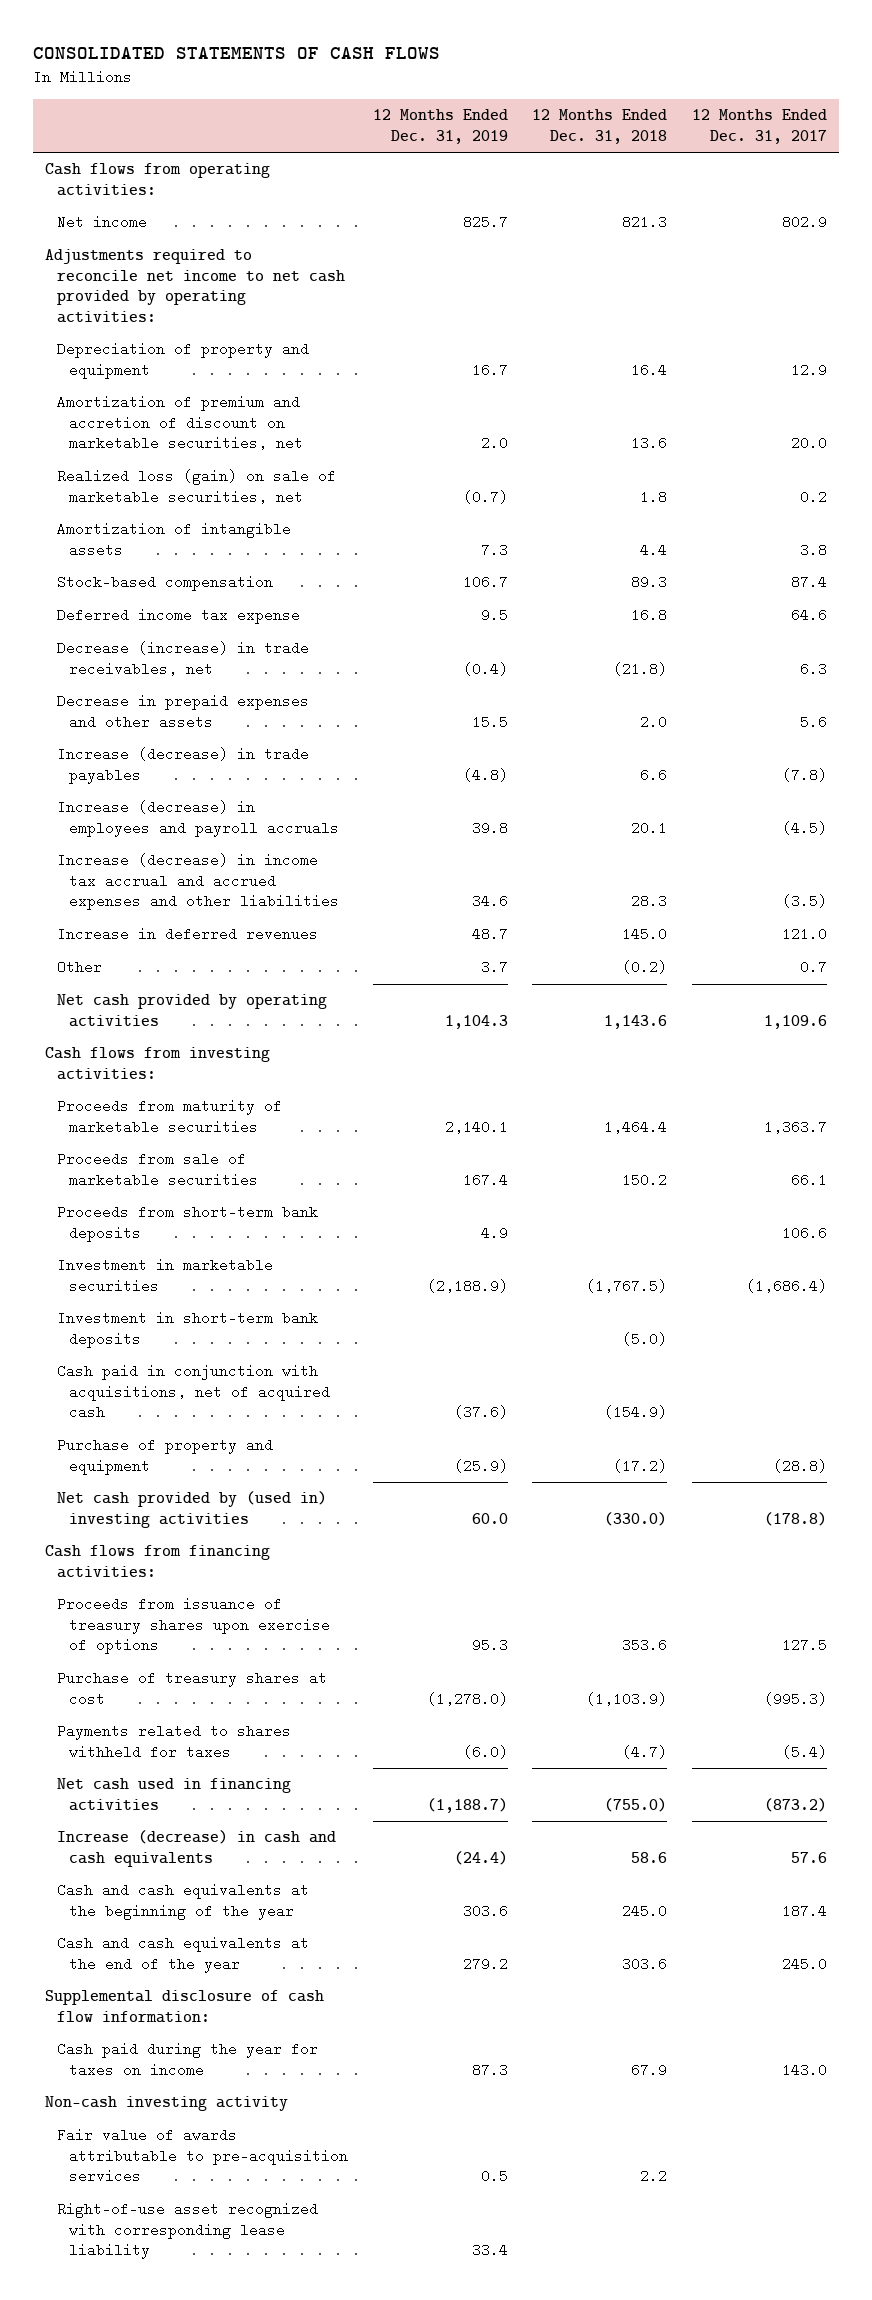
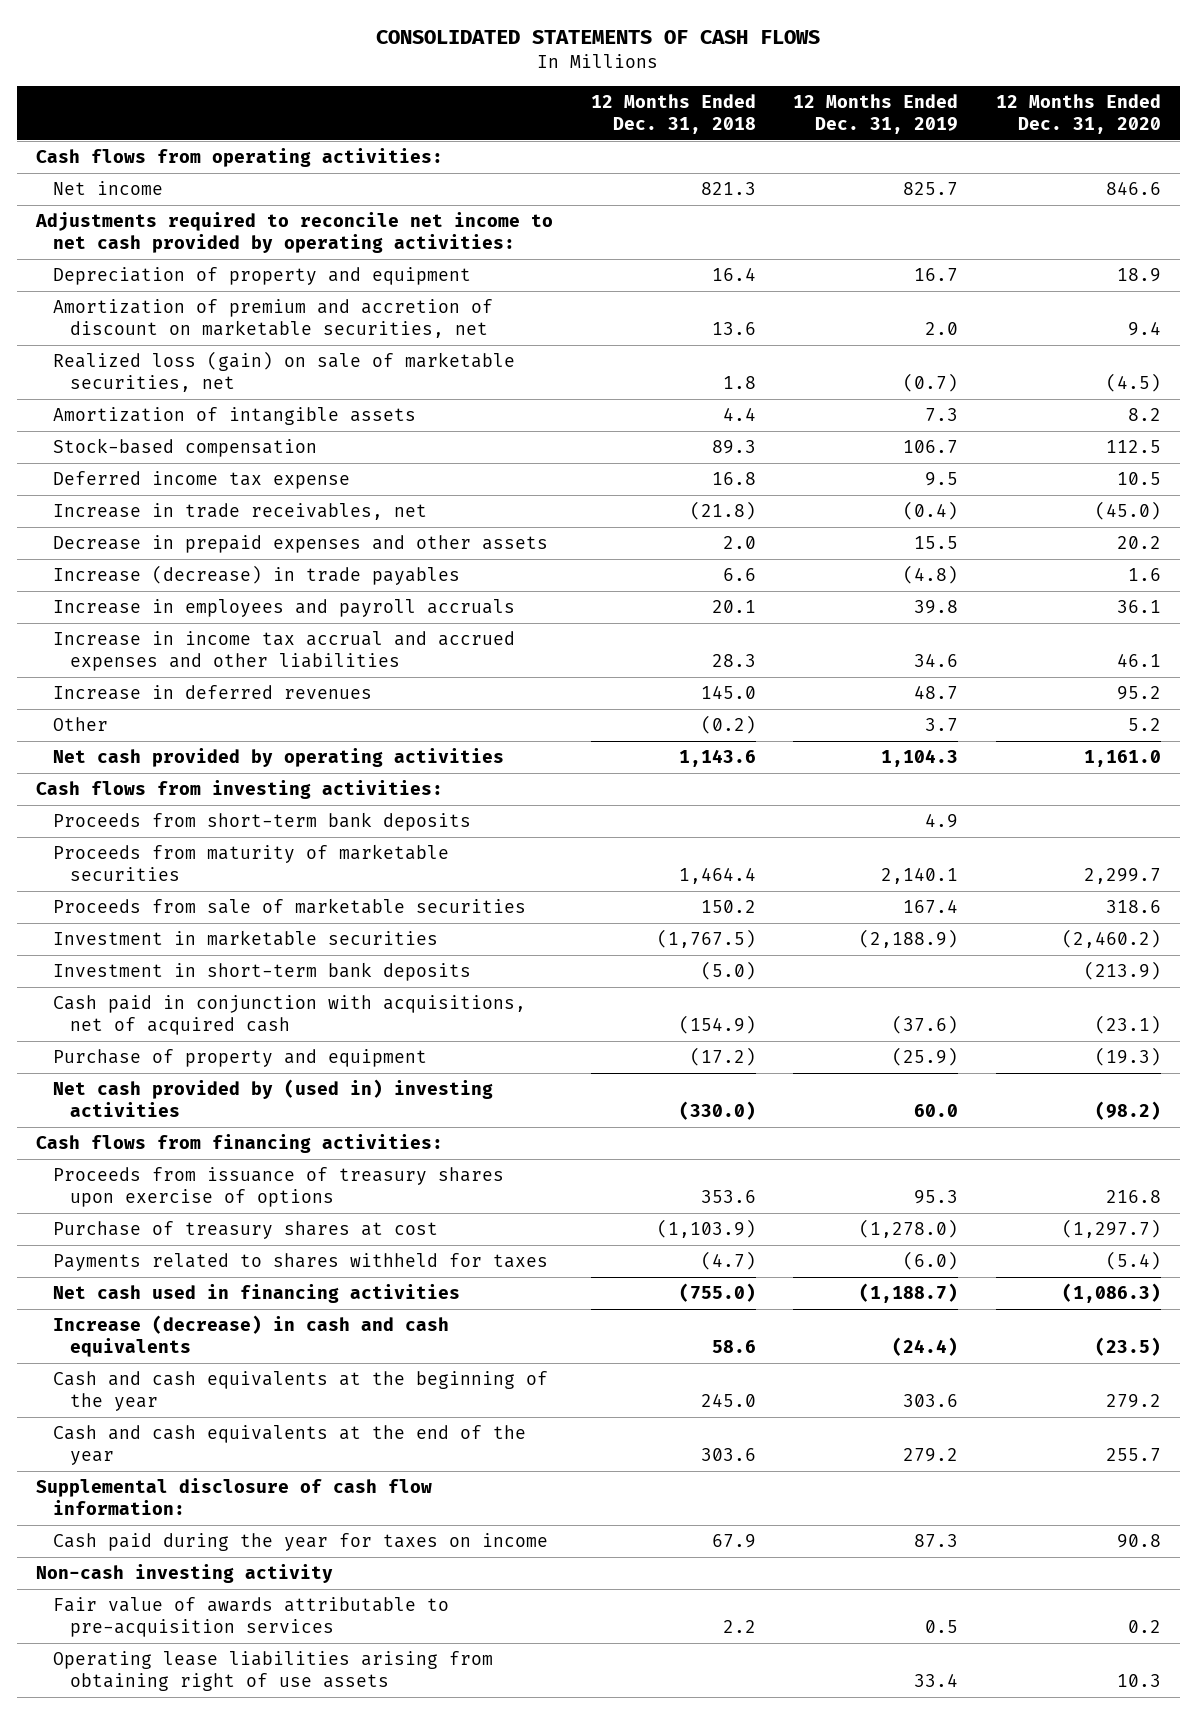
[691,109,827,144] 12 Months Ended Dec. 31, 2017 -> none
none -> [995,94,1161,134] 12 Months Ended Dec. 31, 2020
[57,641,310,676] Decrease (increase) in trade receivables, net -> [53,503,428,521] Increase in trade receivables, net
[57,800,340,837] Increase (decrease) in employees and payroll accruals -> [53,599,516,618] Increase in employees and payroll accruals
[57,853,340,911] Increase (decrease) in income tax accrual and accrued expenses and other liabilities -> [53,631,516,672] Increase in income tax accrual and accrued expenses and other liabilities
[57,1205,319,1242] Proceeds from short-term bank deposits -> [53,812,472,832] Proceeds from short-term bank deposits
[57,2202,319,2260] Right-of-use asset recognized with corresponding lease liability -> [53,1651,494,1692] Operating lease liabilities arising from obtaining right of use assets

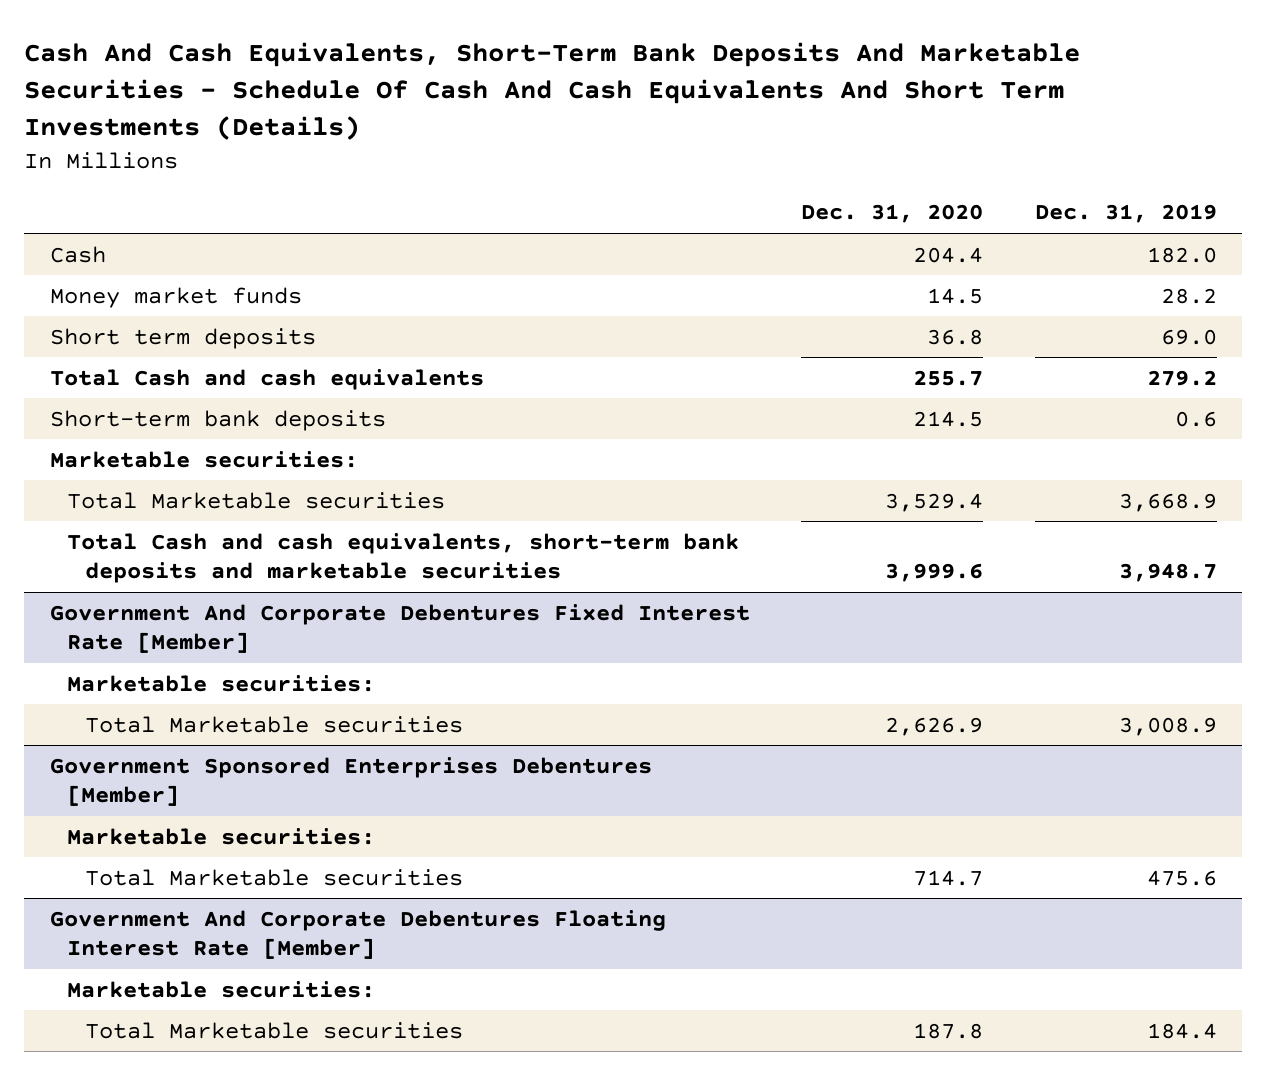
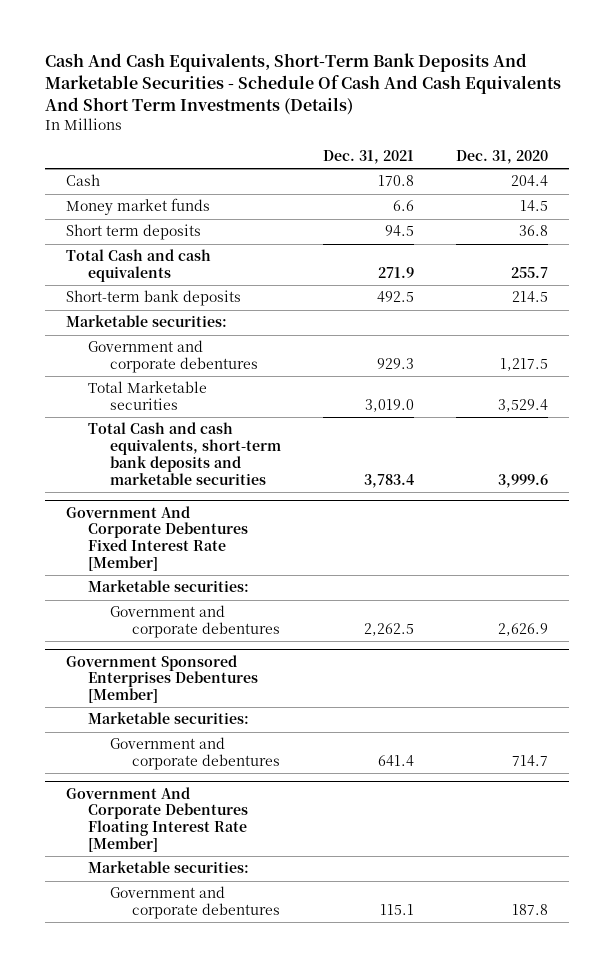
[1034,204,1217,224] Dec. 31, 2019 -> none
none -> [323,150,415,165] Dec. 31, 2021
none -> [88,340,259,374] Government and corporate debentures
[84,715,463,733] Total Marketable securities -> [110,605,281,639] Government and corporate debentures
[84,868,463,886] Total Marketable securities -> [110,737,281,771] Government and corporate debentures
[84,1021,463,1039] Total Marketable securities -> [110,886,281,920] Government and corporate debentures

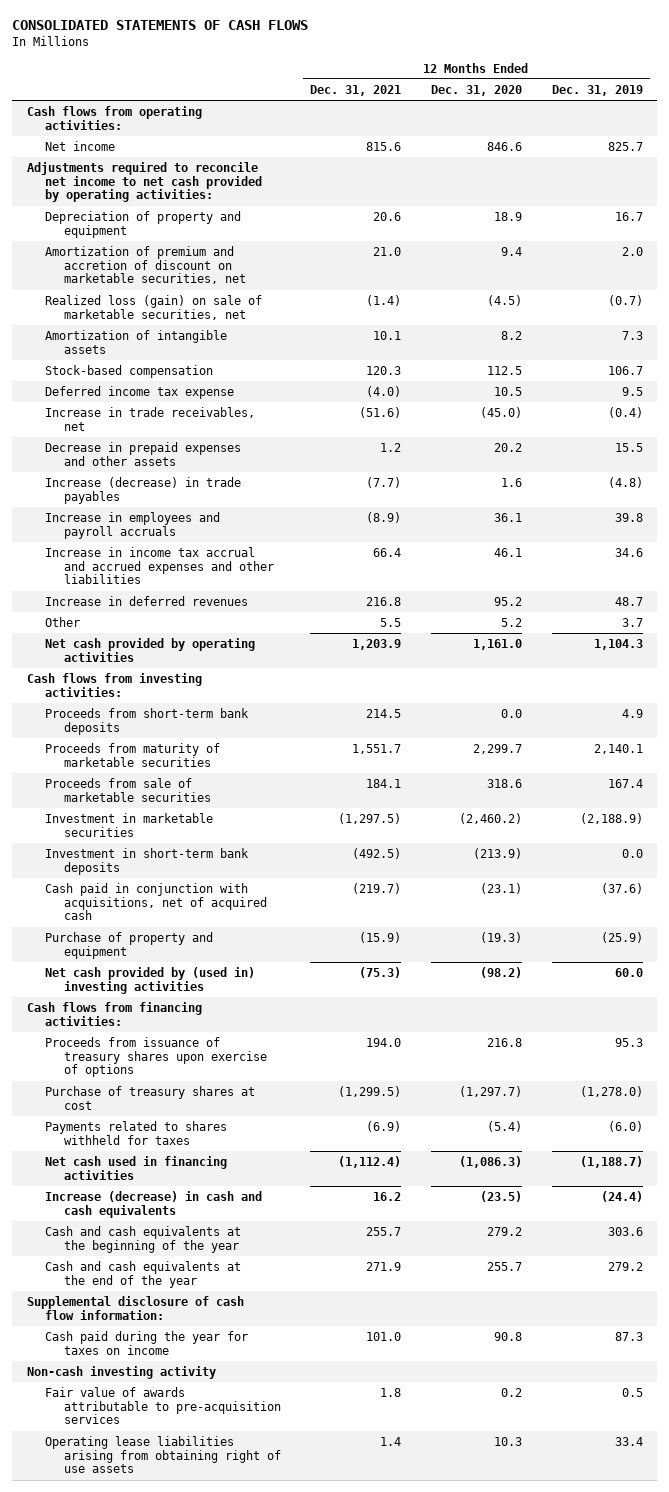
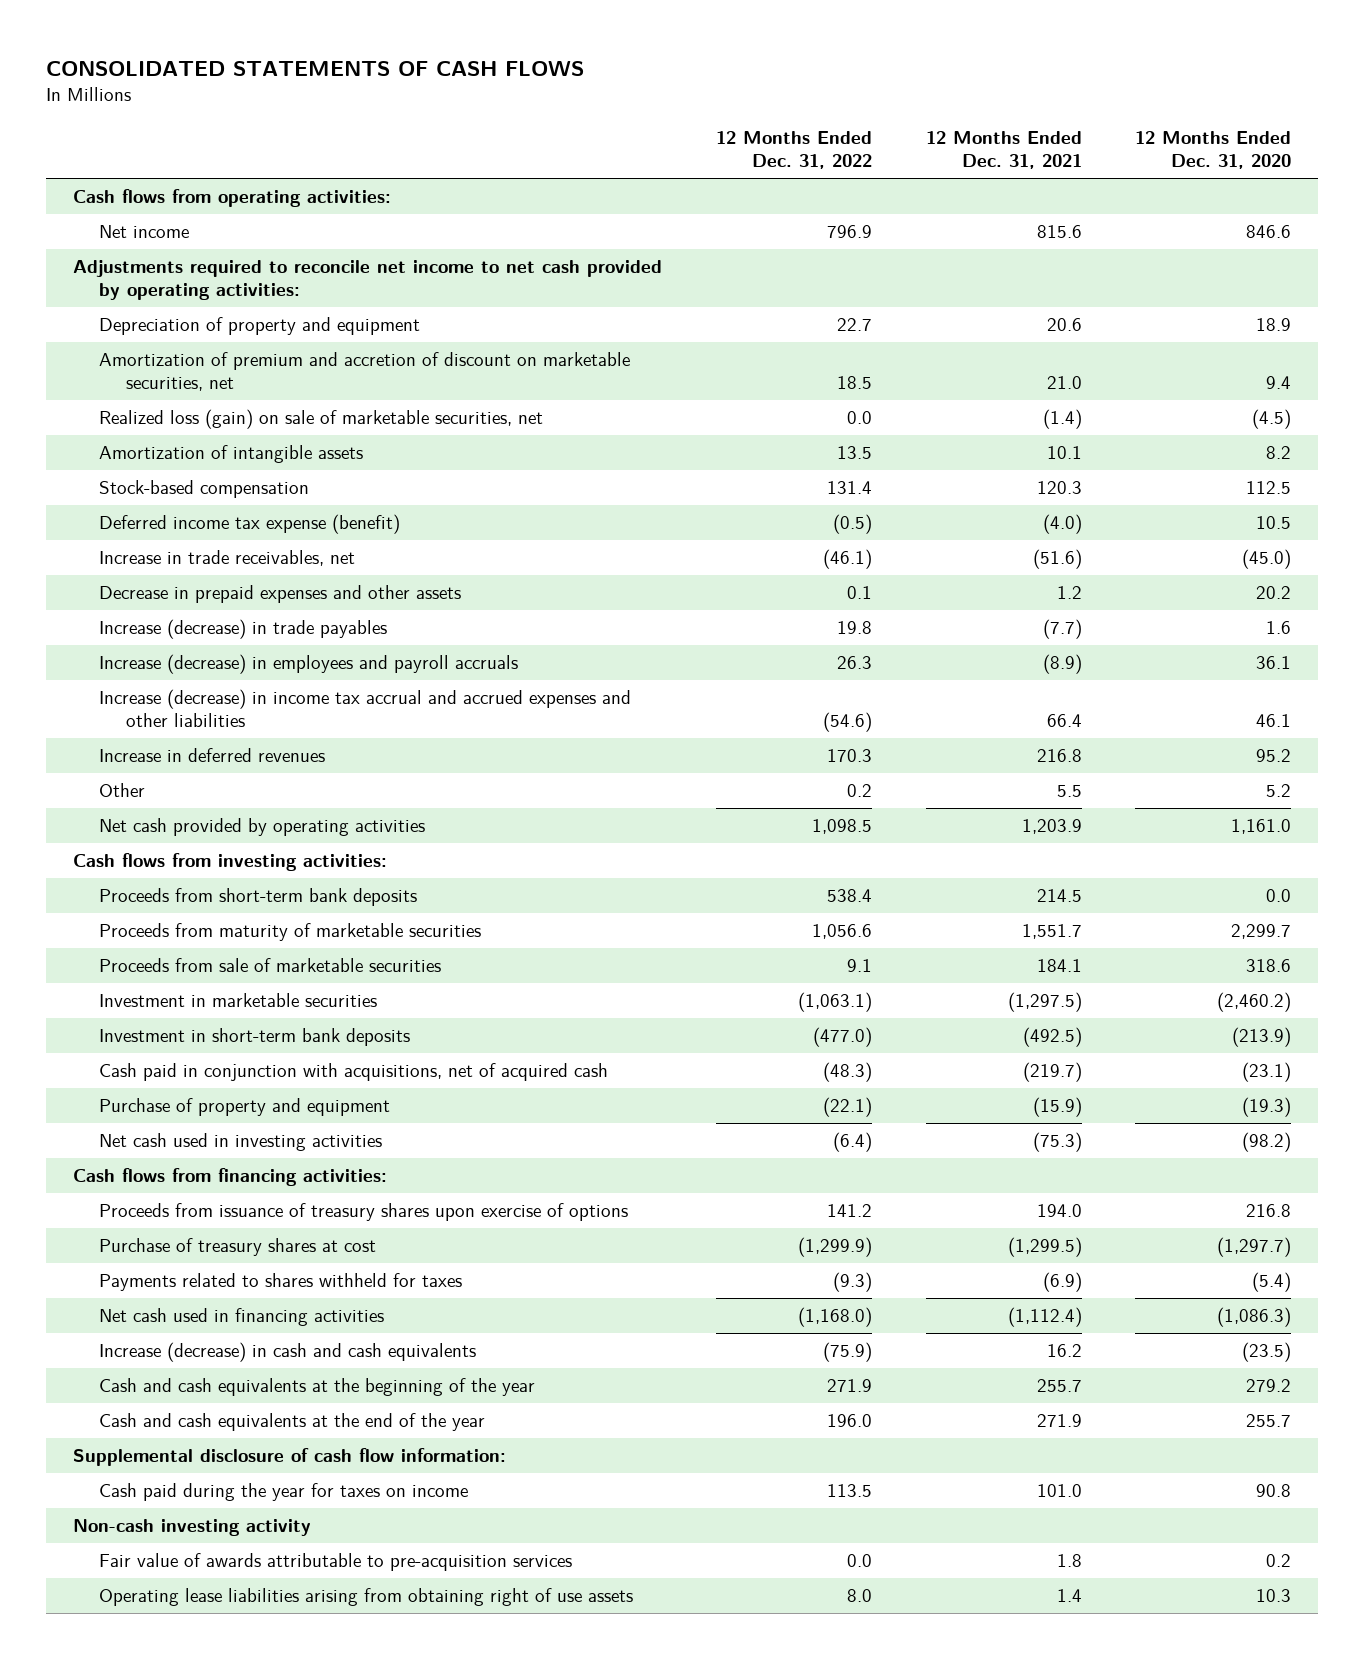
[551,84,643,96] Dec. 31, 2019 -> none
none -> [715,131,872,170] 12 Months Ended Dec. 31, 2022
[45,385,235,399] Deferred income tax expense -> [99,514,401,535] Deferred income tax expense (benefit)
[45,511,221,539] Increase in employees and payroll accruals -> [99,654,519,675] Increase (decrease) in employees and payroll accruals
[45,546,274,585] Increase in income tax accrual and accrued expenses and other liabilities -> [99,689,632,728] Increase (decrease) in income tax accrual and accrued expenses and other liabilities
[45,966,256,994] Net cash provided by (used in) investing activities -> [99,1133,383,1152] Net cash used in investing activities

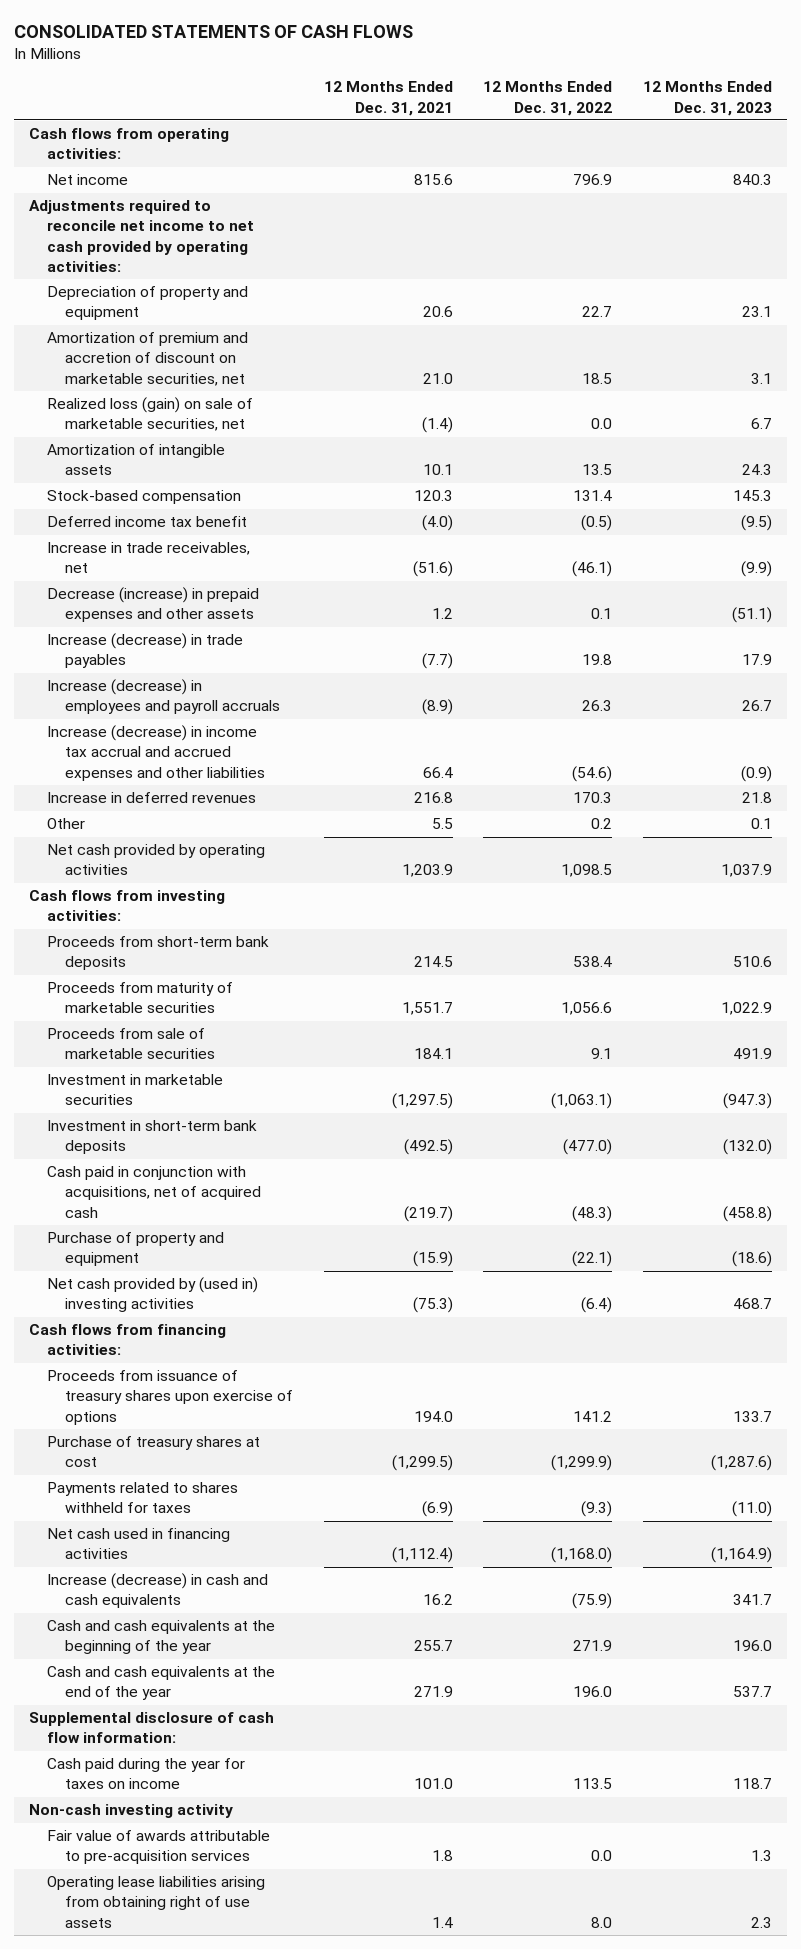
[1135,131,1292,170] 12 Months Ended Dec. 31, 2020 -> none
none -> [642,81,772,116] 12 Months Ended Dec. 31, 2023
[99,514,401,535] Deferred income tax expense (benefit) -> [47,516,248,528] Deferred income tax benefit
[99,585,462,604] Decrease in prepaid expenses and other assets -> [47,587,260,623] Decrease (increase) in prepaid expenses and other assets
[99,1133,383,1152] Net cash used in investing activities -> [47,1277,259,1313] Net cash provided by (used in) investing activities

